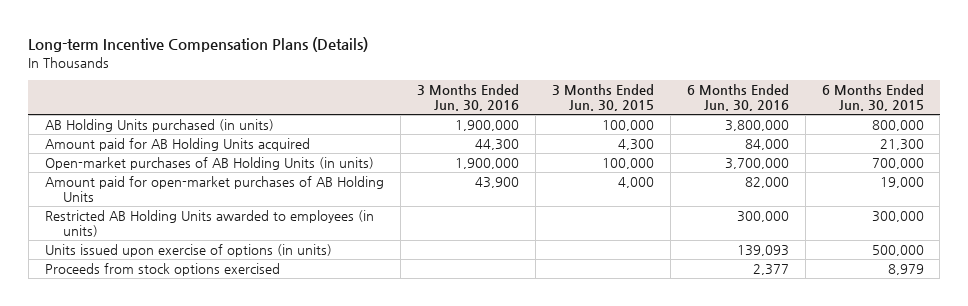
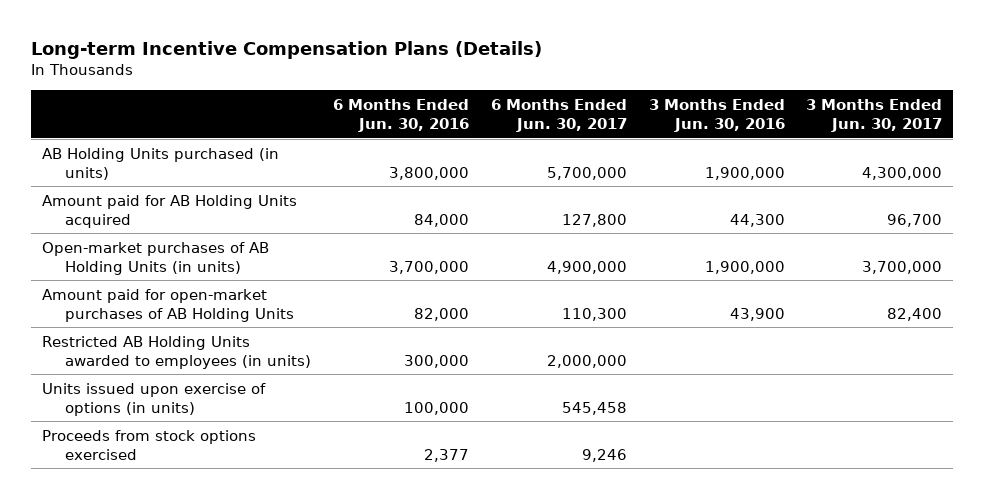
[551,84,654,112] 3 Months Ended Jun. 30, 2015 -> none
[821,84,924,112] 6 Months Ended Jun. 30, 2015 -> none
none -> [490,99,627,133] 6 Months Ended Jun. 30, 2017
none -> [806,99,943,133] 3 Months Ended Jun. 30, 2017
[736,245,789,257] 139,093 -> [404,401,470,415] 100,000

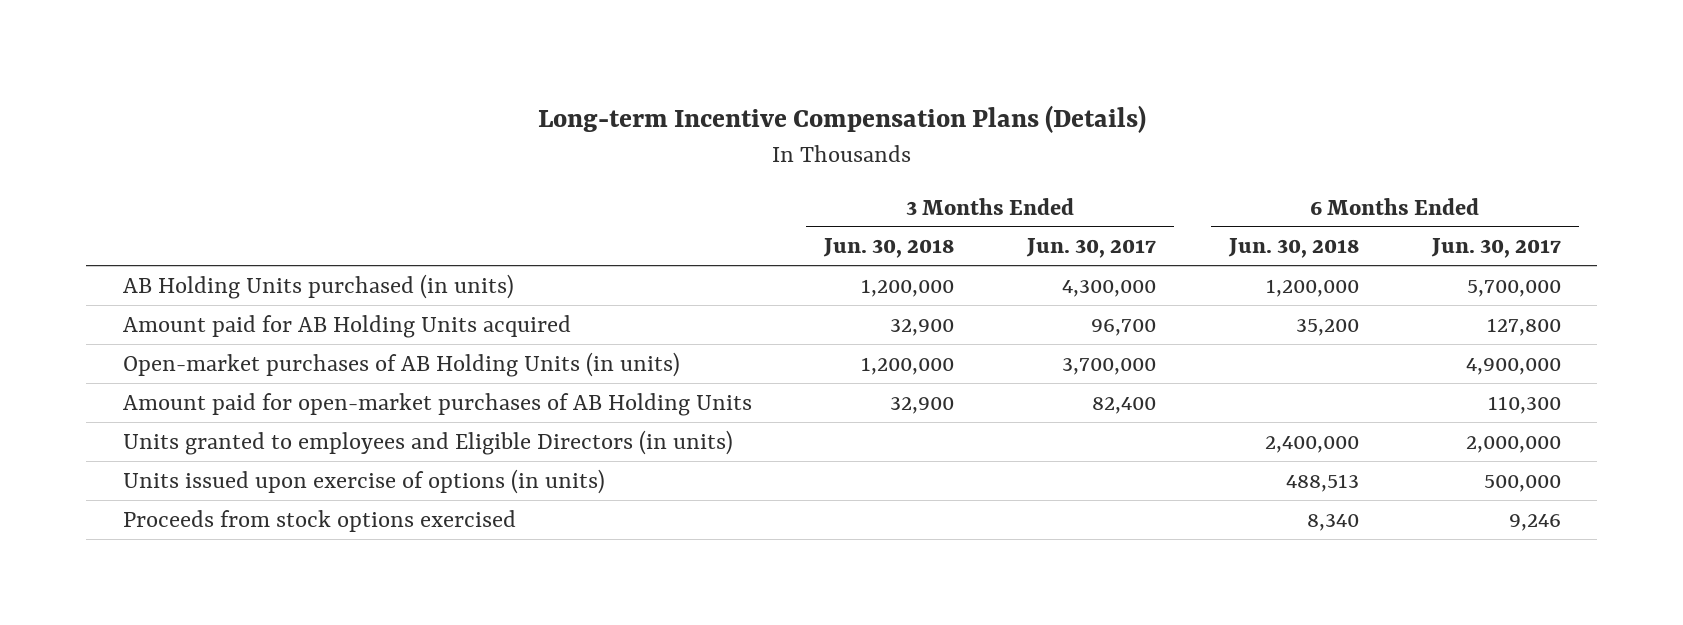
[333,99,470,133] 6 Months Ended Jun. 30, 2016 -> none
[648,99,785,133] 3 Months Ended Jun. 30, 2016 -> none
none -> [823,238,955,259] Jun. 30, 2018
none -> [1227,238,1359,259] Jun. 30, 2018
[42,335,312,369] Restricted AB Holding Units awarded to employees (in units) -> [122,429,733,455] Units granted to employees and Eligible Directors (in units)
[561,401,627,415] 545,458 -> [1483,474,1561,492] 500,000

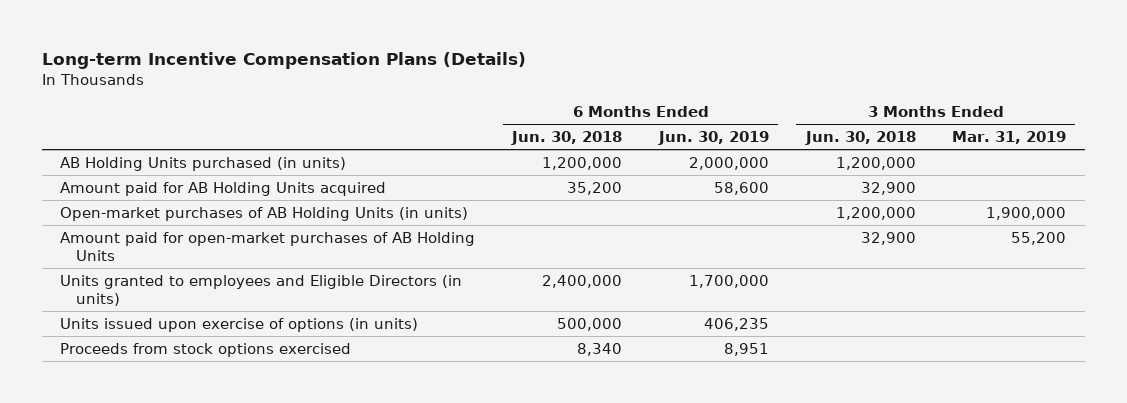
[1026,238,1157,259] Jun. 30, 2017 -> none
[1430,238,1561,259] Jun. 30, 2017 -> none
none -> [657,131,769,146] Jun. 30, 2019
none -> [952,131,1067,145] Mar. 31, 2019
[1285,473,1359,492] 488,513 -> [557,317,623,331] 500,000

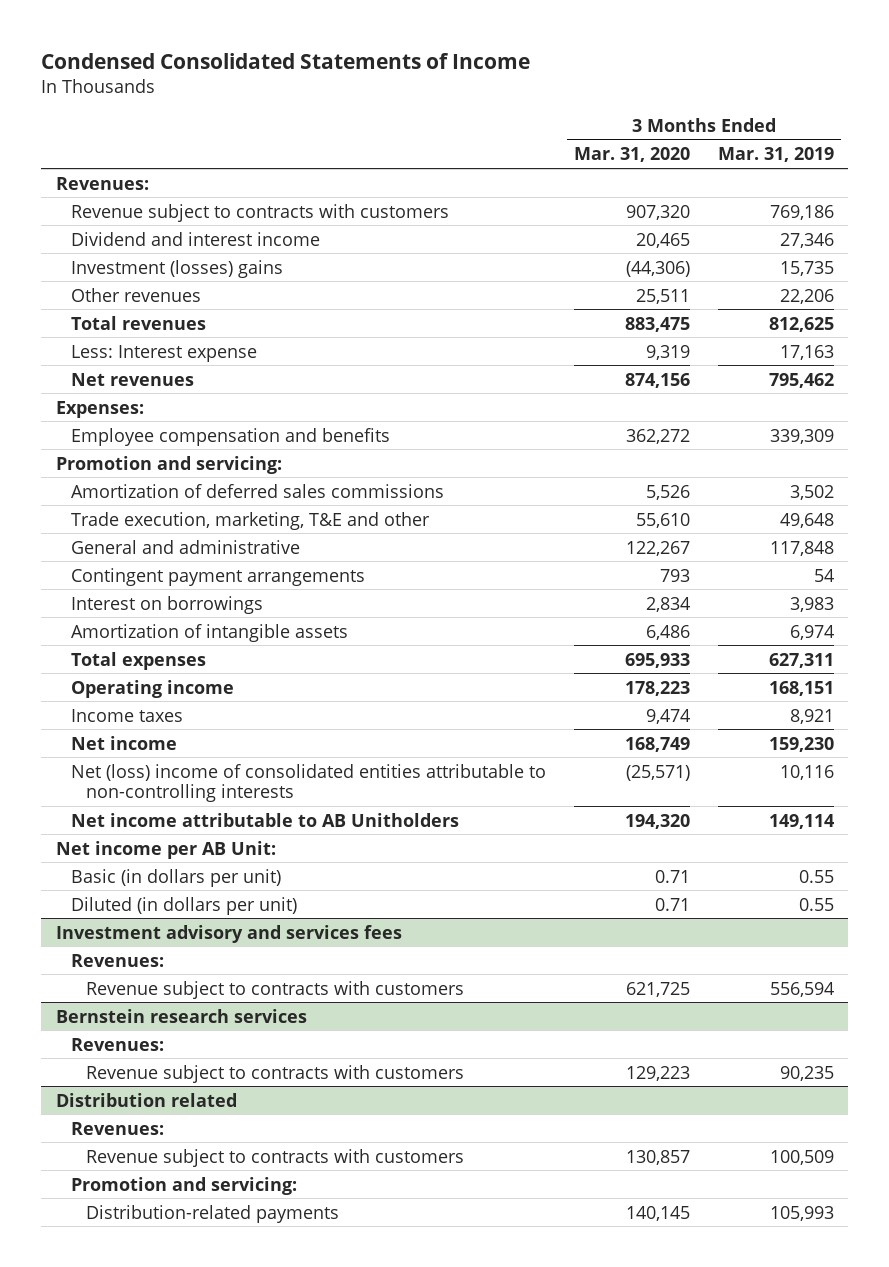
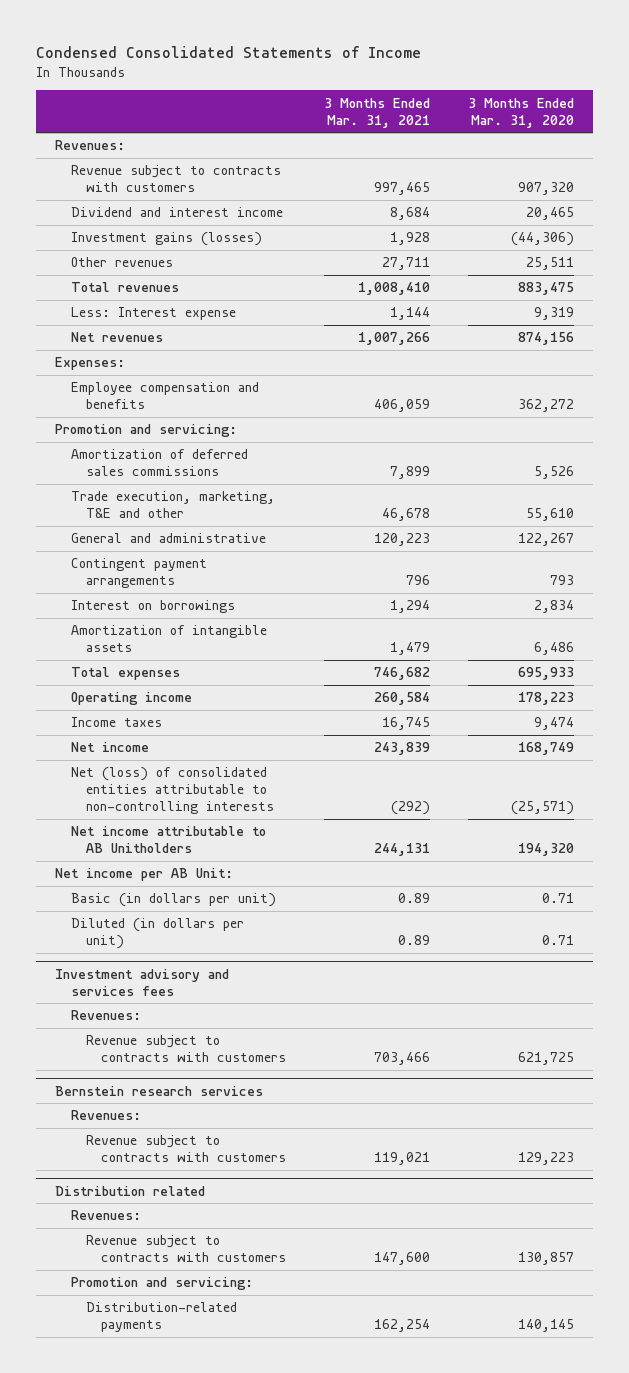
[717,147,834,163] Mar. 31, 2019 -> none
none -> [324,97,431,128] 3 Months Ended Mar. 31, 2021
[70,259,283,278] Investment (losses) gains -> [70,232,262,247] Investment gains (losses)
[70,763,546,803] Net (loss) income of consolidated entities attributable to non-controlling interests -> [70,767,275,815] Net (loss) of consolidated entities attributable to non-controlling interests

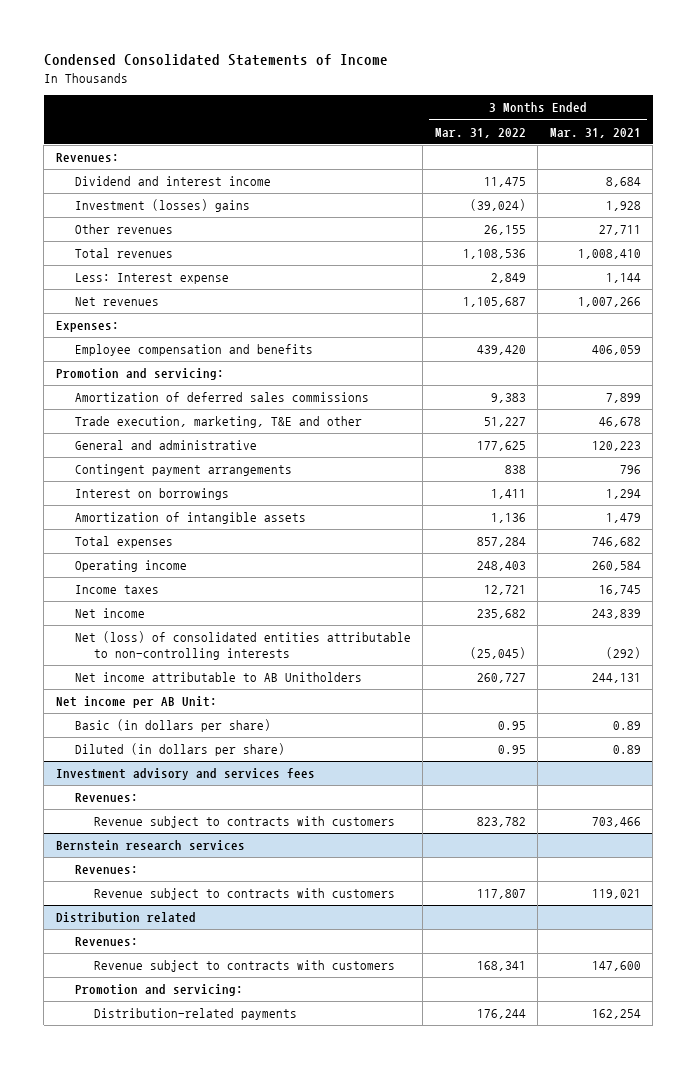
[467,97,574,128] 3 Months Ended Mar. 31, 2020 -> none
none -> [434,127,526,138] Mar. 31, 2022
[70,165,281,193] Revenue subject to contracts with customers -> none
[70,232,262,247] Investment gains (losses) -> [74,199,250,213] Investment (losses) gains
[70,893,276,908] Basic (in dollars per unit) -> [74,719,271,733] Basic (in dollars per share)
[70,918,244,950] Diluted (in dollars per unit) -> [74,743,285,757] Diluted (in dollars per share)

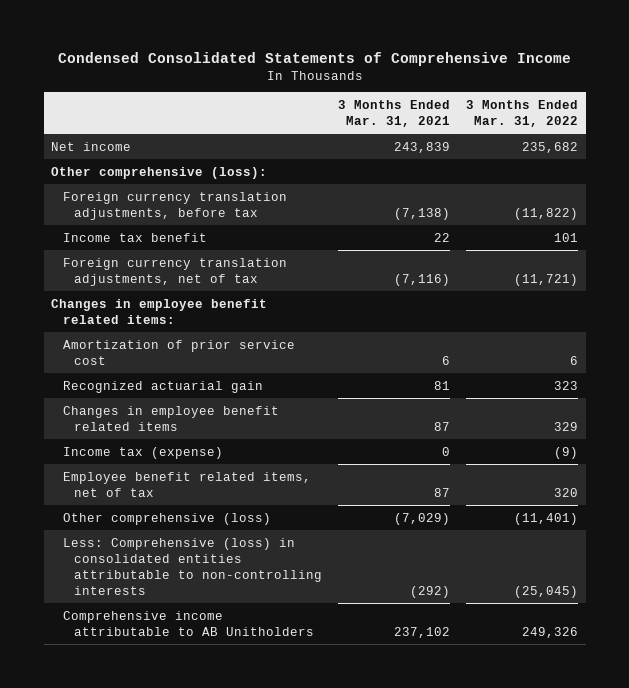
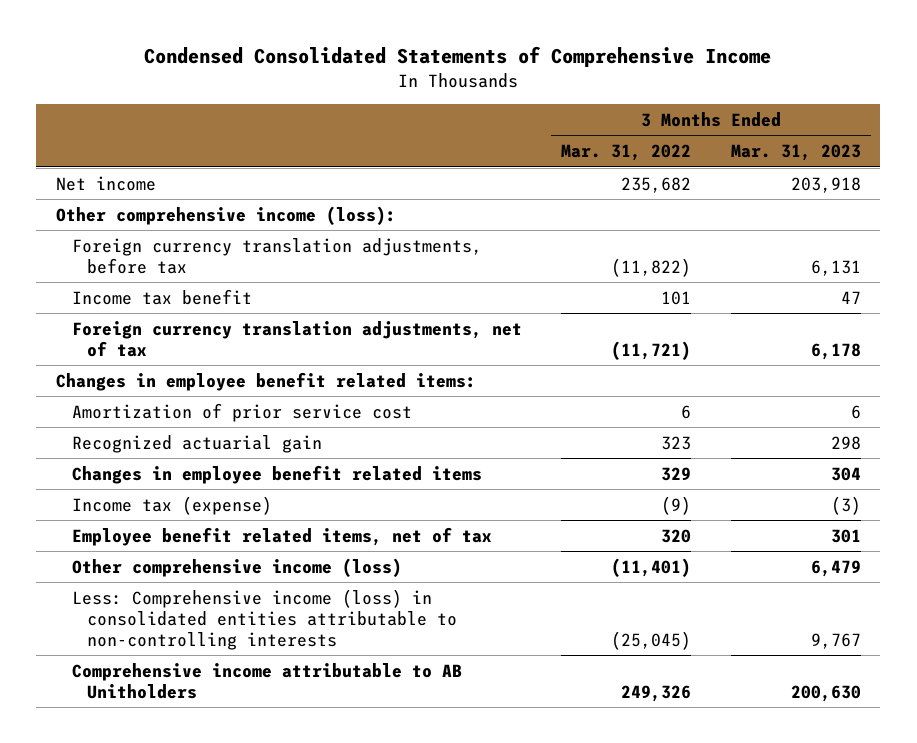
[338,99,451,128] 3 Months Ended Mar. 31, 2021 -> none
none -> [730,144,861,162] Mar. 31, 2023
[51,166,268,179] Other comprehensive (loss): -> [56,205,397,225] Other comprehensive income (loss):
[62,512,271,525] Other comprehensive (loss) -> [71,557,402,577] Other comprehensive income (loss)
[62,537,323,596] Less: Comprehensive (loss) in consolidated entities attributable to non-controlling interests -> [71,588,457,650] Less: Comprehensive income (loss) in consolidated entities attributable to non-controlling interests

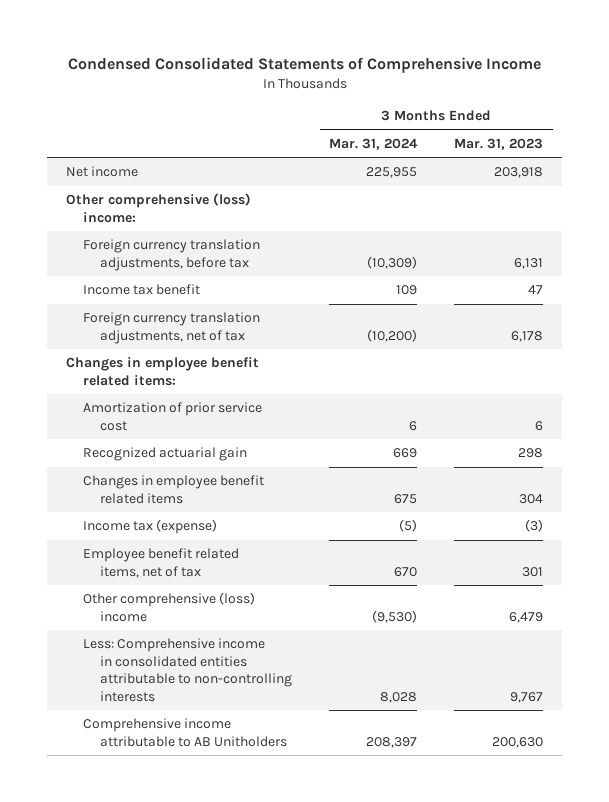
[561,144,692,162] Mar. 31, 2022 -> none
none -> [328,137,418,150] Mar. 31, 2024
[56,205,397,225] Other comprehensive income (loss): -> [65,193,251,223] Other comprehensive (loss) income:
[71,557,402,577] Other comprehensive income (loss) -> [82,592,255,622] Other comprehensive (loss) income
[71,588,457,650] Less: Comprehensive income (loss) in consolidated entities attributable to non-controlling interests -> [82,638,292,702] Less: Comprehensive income in consolidated entities attributable to non-controlling interests

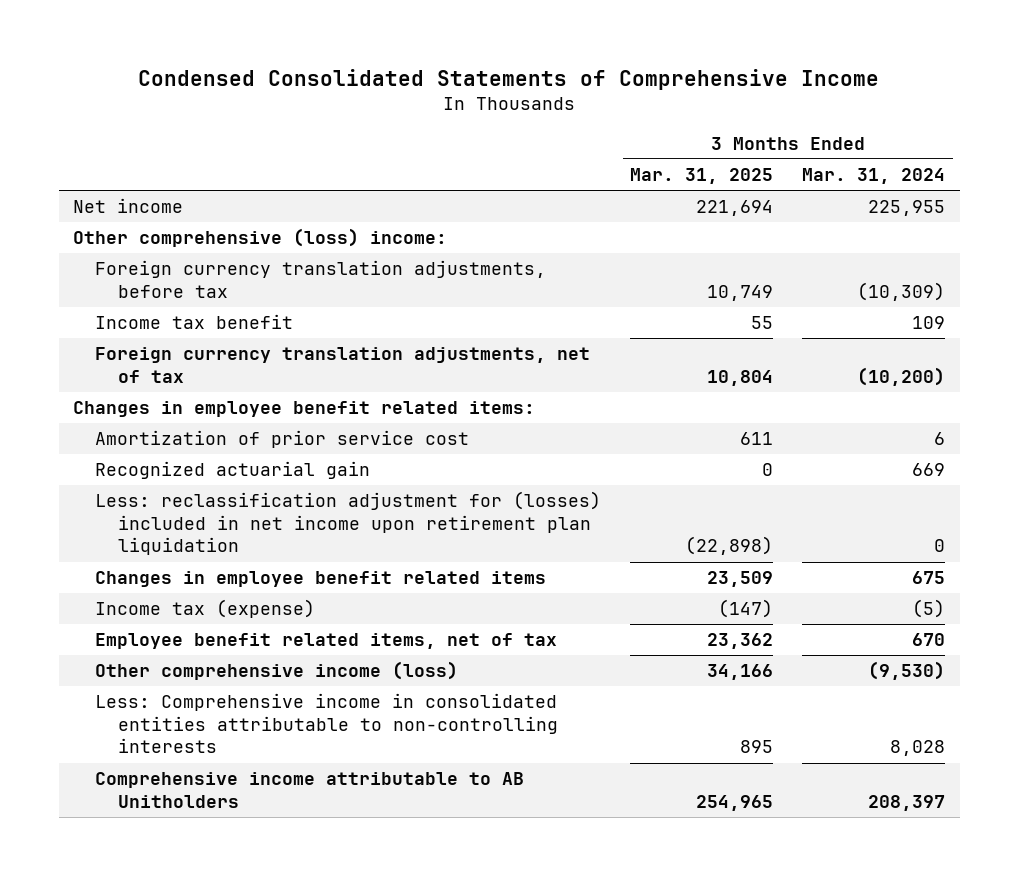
[454,137,544,150] Mar. 31, 2023 -> none
none -> [630,168,774,185] Mar. 31, 2025
none -> [95,491,602,556] Less: reclassification adjustment for (losses) included in net income upon retirement plan liquidation
[82,592,255,622] Other comprehensive (loss) income -> [95,661,459,681] Other comprehensive income (loss)

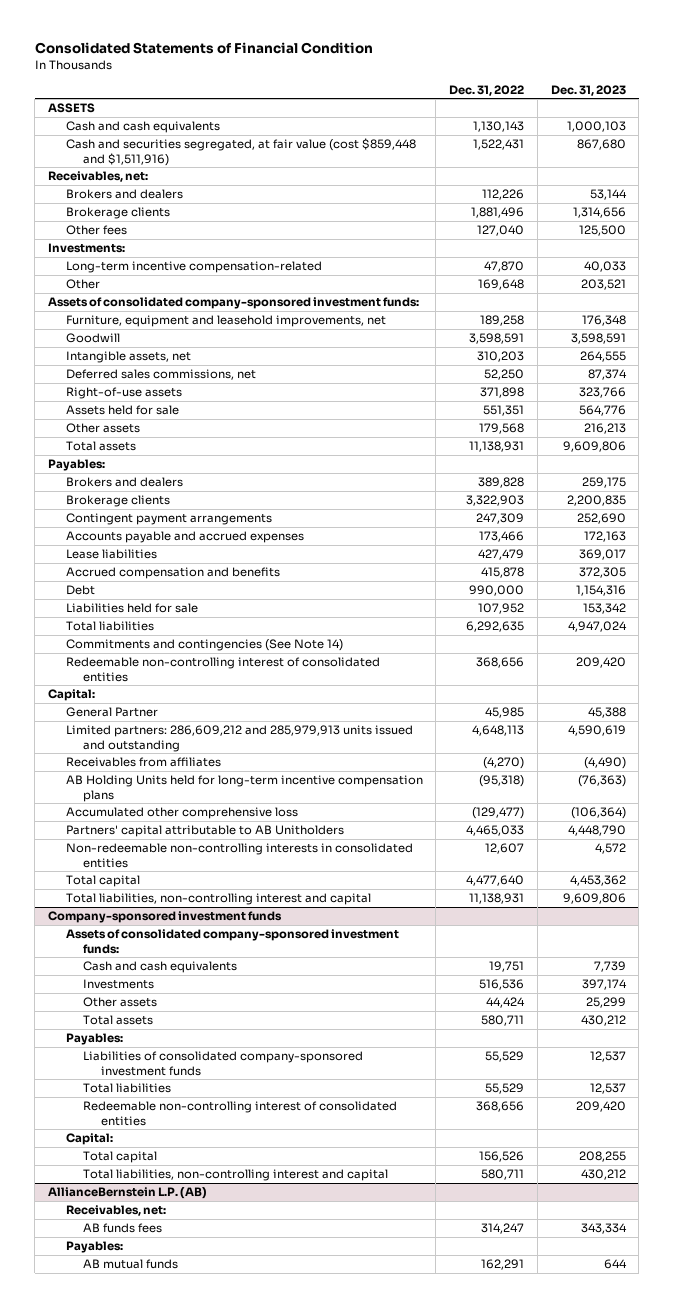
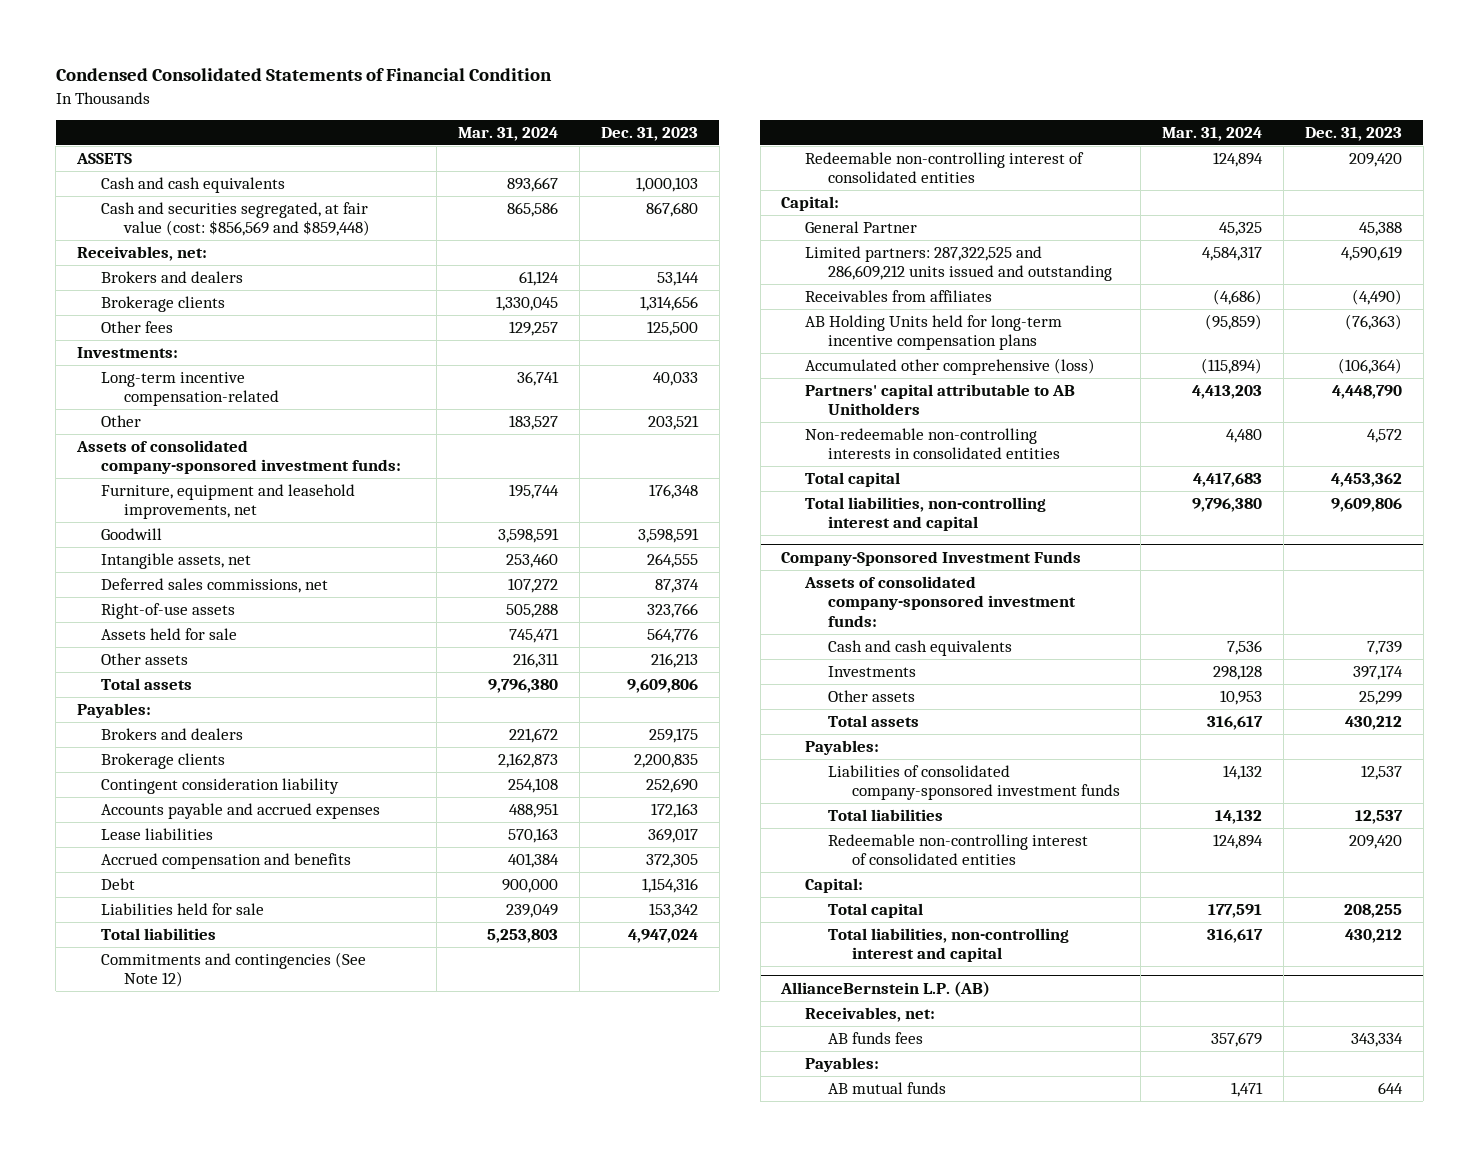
[34,41,373,54] Consolidated Statements of Financial Condition -> [55,68,552,82] Condensed Consolidated Statements of Financial Condition
[449,84,525,96] Dec. 31, 2022 -> none
none -> [458,126,559,141] Mar. 31, 2024
[65,138,416,166] Cash and securities segregated, at fair value (cost $859,448 and $1,511,916) -> [100,202,371,237] Cash and securities segregated, at fair value (cost: $856,569 and $859,448)
[65,513,272,526] Contingent payment arrangements -> [100,778,339,795] Contingent consideration liability
[65,639,343,652] Commitments and contingencies (See Note 14) -> [100,952,366,988] Commitments and contingencies (See Note 12)
[65,725,413,752] Limited partners: 286,609,212 and 285,979,913 units issued and outstanding -> [804,246,1113,282] Limited partners: 287,322,525 and 286,609,212 units issued and outstanding
[65,807,298,820] Accumulated other comprehensive loss -> [804,358,1095,376] Accumulated other comprehensive (loss)
[47,911,282,924] Company-sponsored investment funds -> [781,550,1082,566] Company-Sponsored Investment Funds

